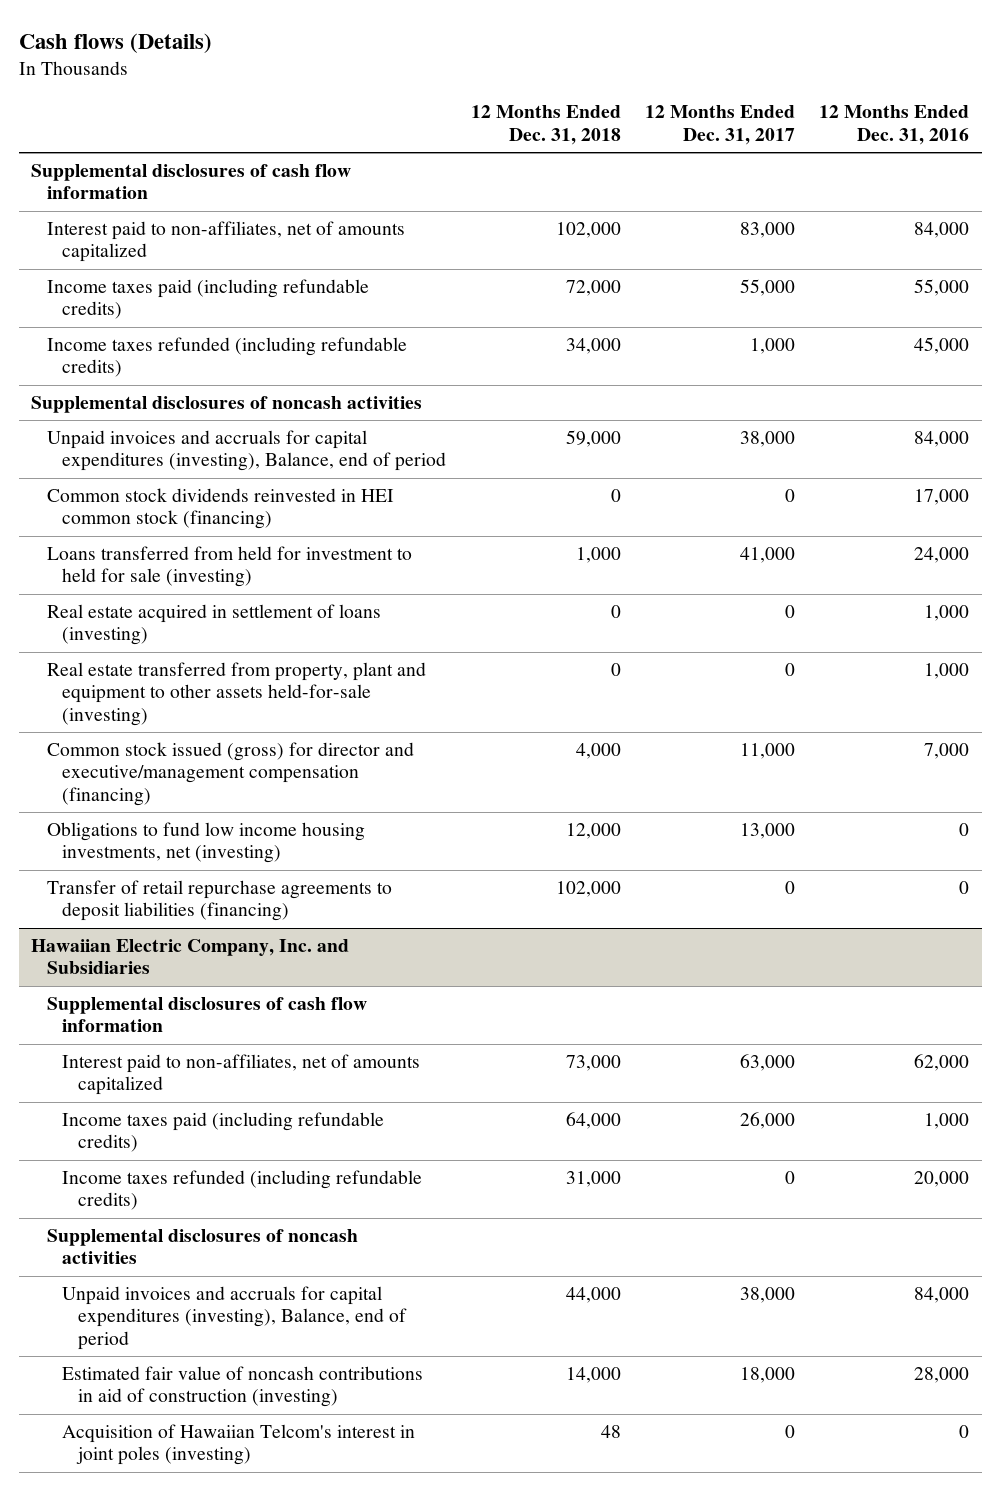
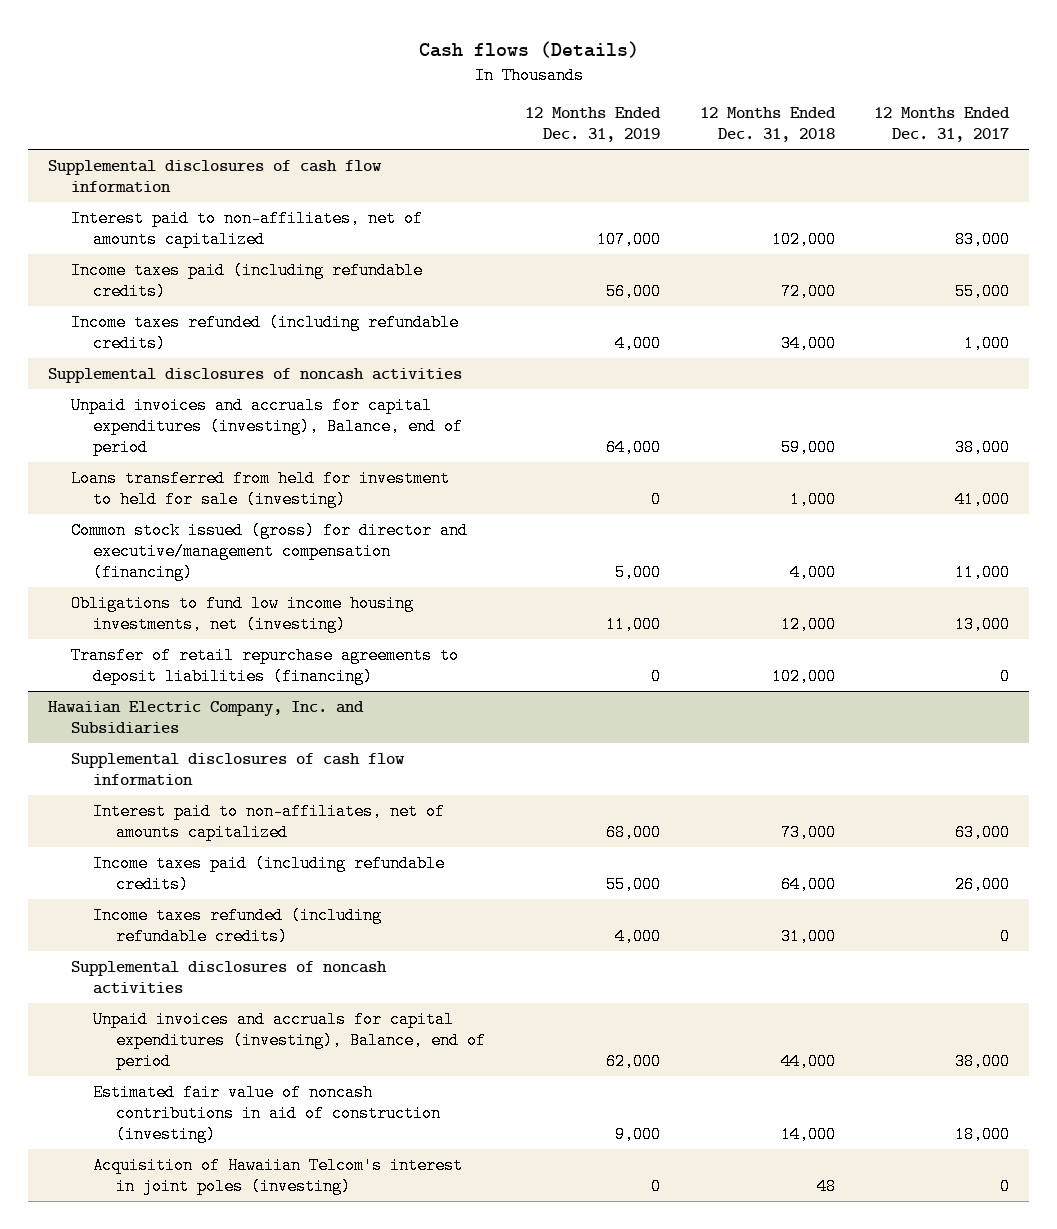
[819,105,970,145] 12 Months Ended Dec. 31, 2016 -> none
none -> [524,107,661,143] 12 Months Ended Dec. 31, 2019
[46,487,394,530] Common stock dividends reinvested in HEI common stock (financing) -> none
[46,603,381,646] Real estate acquired in settlement of loans (investing) -> none
[46,661,426,726] Real estate transferred from property, plant and equipment to other assets held-for-sale (investing) -> none

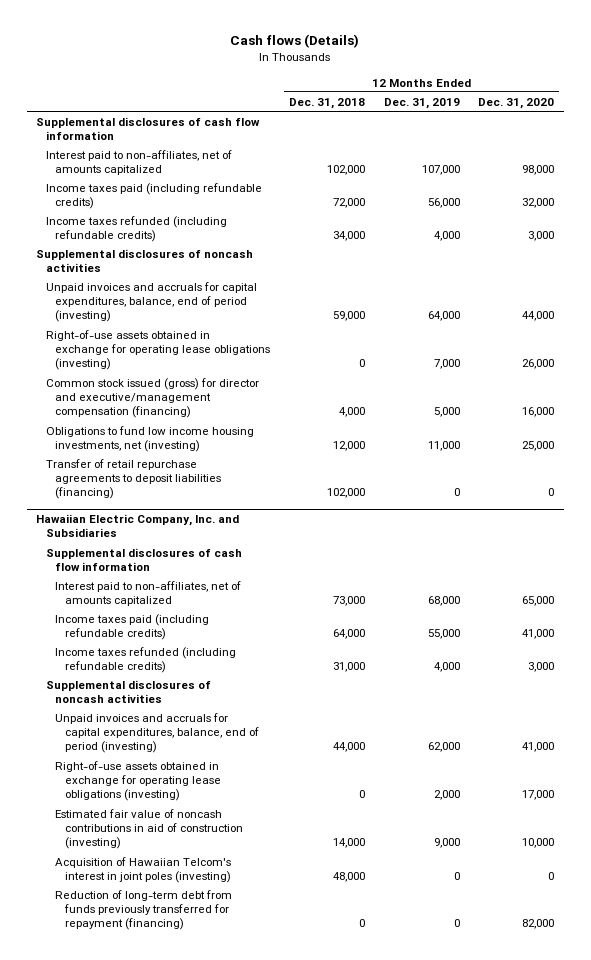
[874,107,1011,143] 12 Months Ended Dec. 31, 2017 -> none
none -> [478,97,555,109] Dec. 31, 2020
[70,469,450,508] Loans transferred from held for investment to held for sale (investing) -> none
[70,396,464,456] Unpaid invoices and accruals for capital expenditures (investing), Balance, end of period -> [45,281,257,323] Unpaid invoices and accruals for capital expenditures, balance, end of period (investing)
none -> [45,329,271,371] Right-of-use assets obtained in exchange for operating lease obligations (investing)
[93,1010,487,1070] Unpaid invoices and accruals for capital expenditures (investing), Balance, end of period -> [55,712,260,754] Unpaid invoices and accruals for capital expenditures, balance, end of period (investing)
none -> [55,760,222,802] Right-of-use assets obtained in exchange for operating lease obligations (investing)
[816,1177,836,1195] 48 -> [333,872,366,883] 48,000
none -> [55,889,233,931] Reduction of long-term debt from funds previously transferred for repayment (financing)

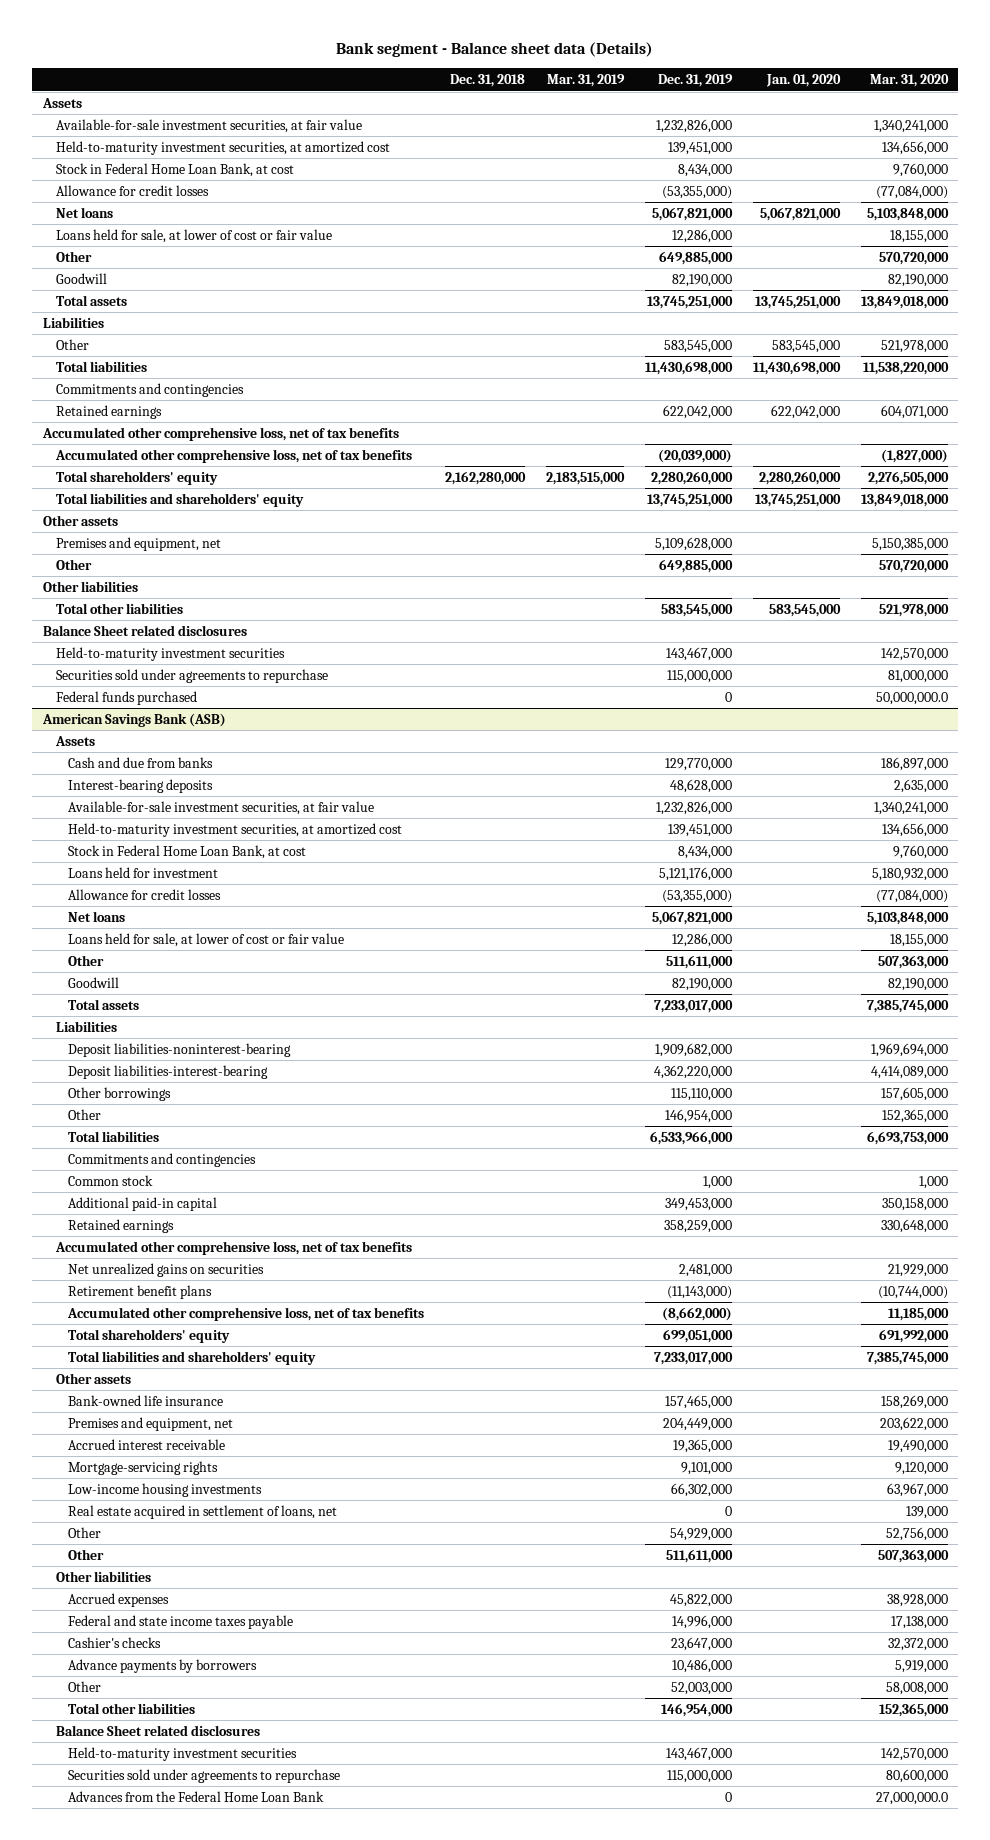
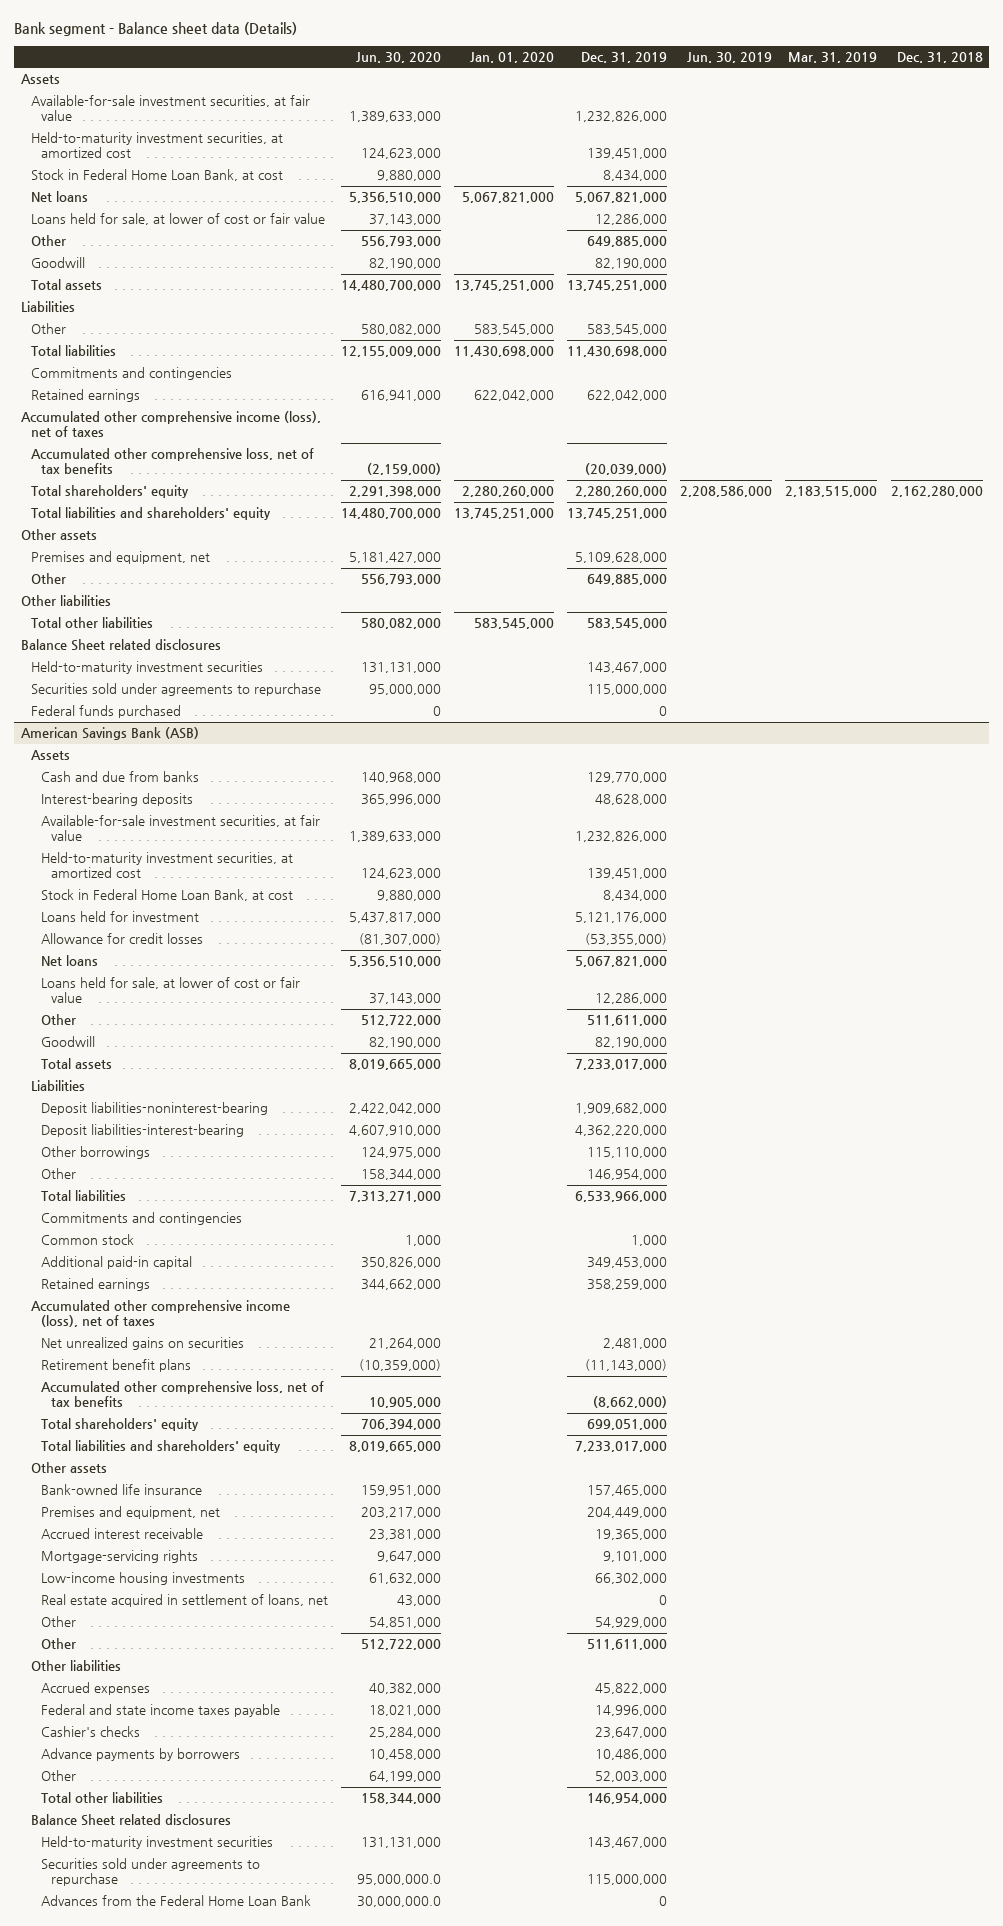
[869,74,949,88] Mar. 31, 2020 -> none
none -> [355,51,441,63] Jun. 30, 2020
none -> [687,51,773,63] Jun. 30, 2019
[55,185,209,197] Allowance for credit losses -> none
[41,427,399,442] Accumulated other comprehensive loss, net of tax benefits -> [20,411,321,438] Accumulated other comprehensive income (loss), net of taxes
[54,1241,412,1256] Accumulated other comprehensive loss, net of tax benefits -> [30,1300,290,1328] Accumulated other comprehensive income (loss), net of taxes

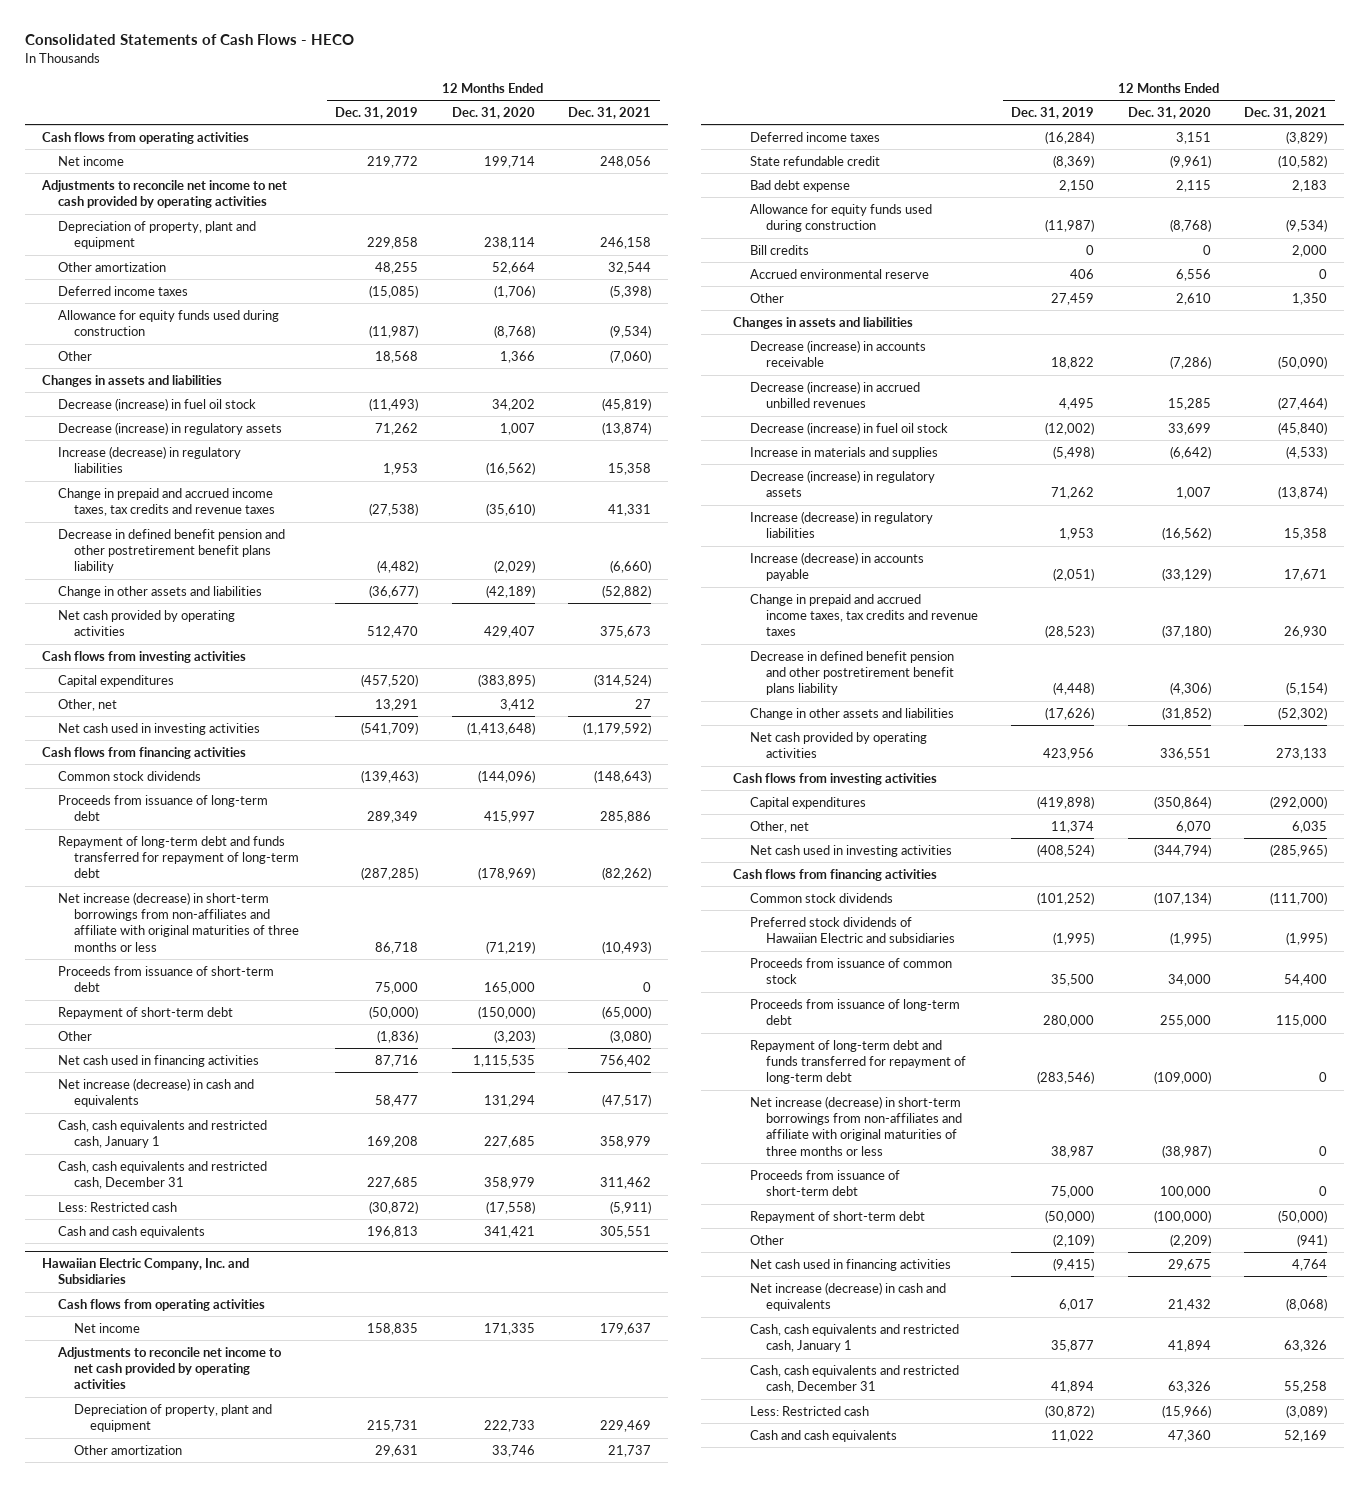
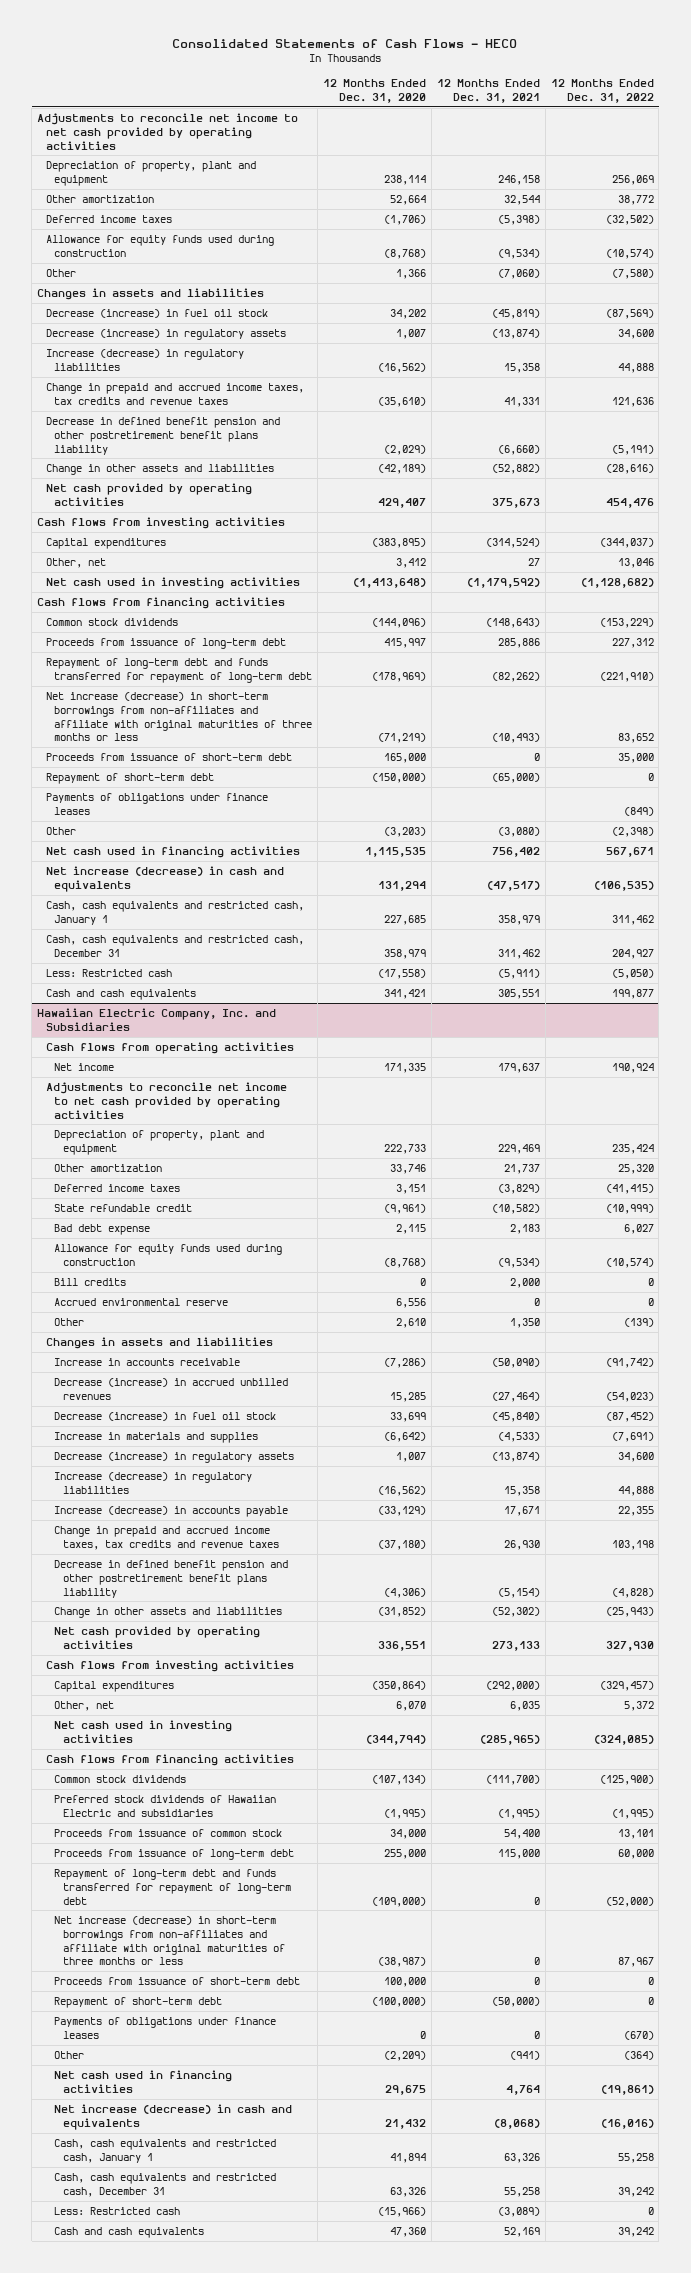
[335,106,419,119] Dec. 31, 2019 -> none
none -> [550,78,654,103] 12 Months Ended Dec. 31, 2022
[41,131,249,144] Cash flows from operating activities -> none
[57,155,124,166] Net income -> none
none -> [45,792,268,815] Payments of obligations under finance leases
[749,339,926,368] Decrease (increase) in accounts receivable -> [54,1357,241,1366] Increase in accounts receivable
none -> [54,2016,277,2039] Payments of obligations under finance leases

